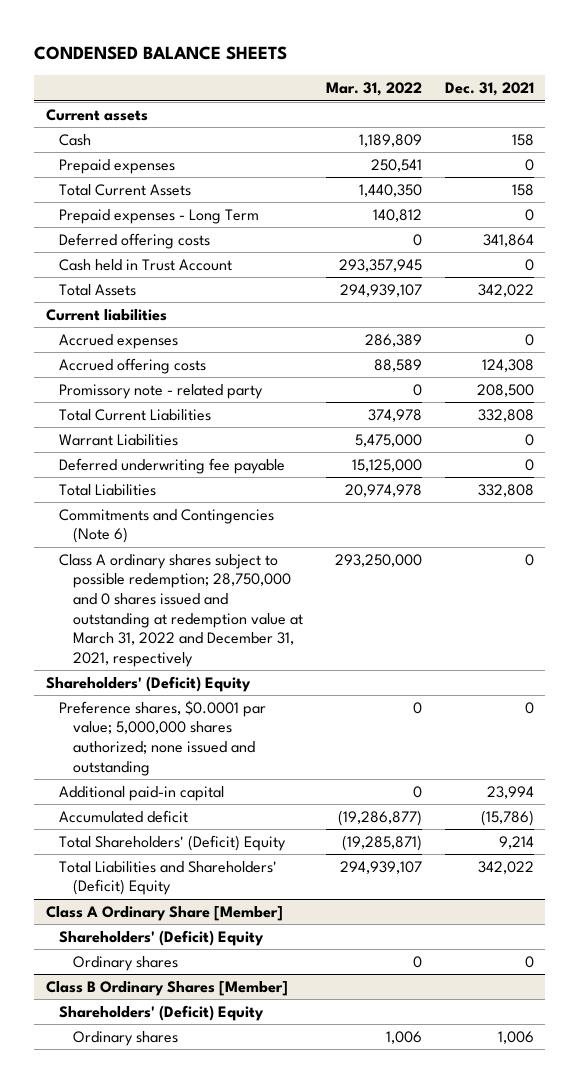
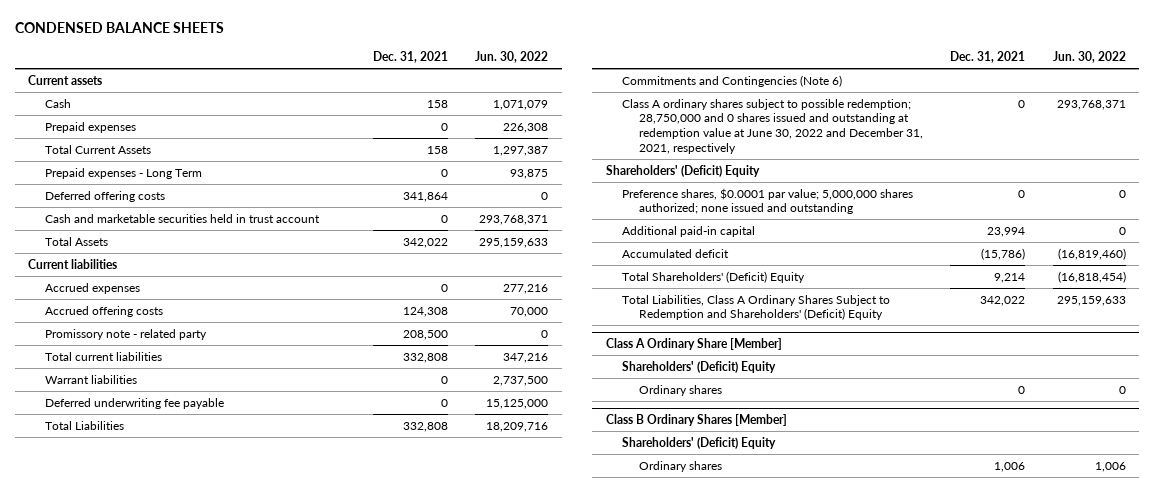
[325,82,422,97] Mar. 31, 2022 -> none
none -> [475,51,549,64] Jun. 30, 2022
[59,258,233,271] Cash held in Trust Account -> [44,213,320,223] Cash and marketable securities held in trust account
[59,408,212,421] Total Current Liabilities -> [44,351,162,361] Total current liabilities
[59,433,179,446] Warrant Liabilities -> [44,374,137,384] Warrant liabilities
[59,553,303,667] Class A ordinary shares subject to possible redemption; 28,750,000 and 0 shares issued and outstanding at redemption value at March 31, 2022 and December 31, 2021, respectively -> [622,98,923,154] Class A ordinary shares subject to possible redemption; 28,750,000 and 0 shares issued and outstanding at redemption value at June 30, 2022 and December 31, 2021, respectively
[59,860,278,896] Total Liabilities and Shareholders' (Deficit) Equity -> [622,294,891,321] Total Liabilities, Class A Ordinary Shares Subject to Redemption and Shareholders' (Deficit) Equity

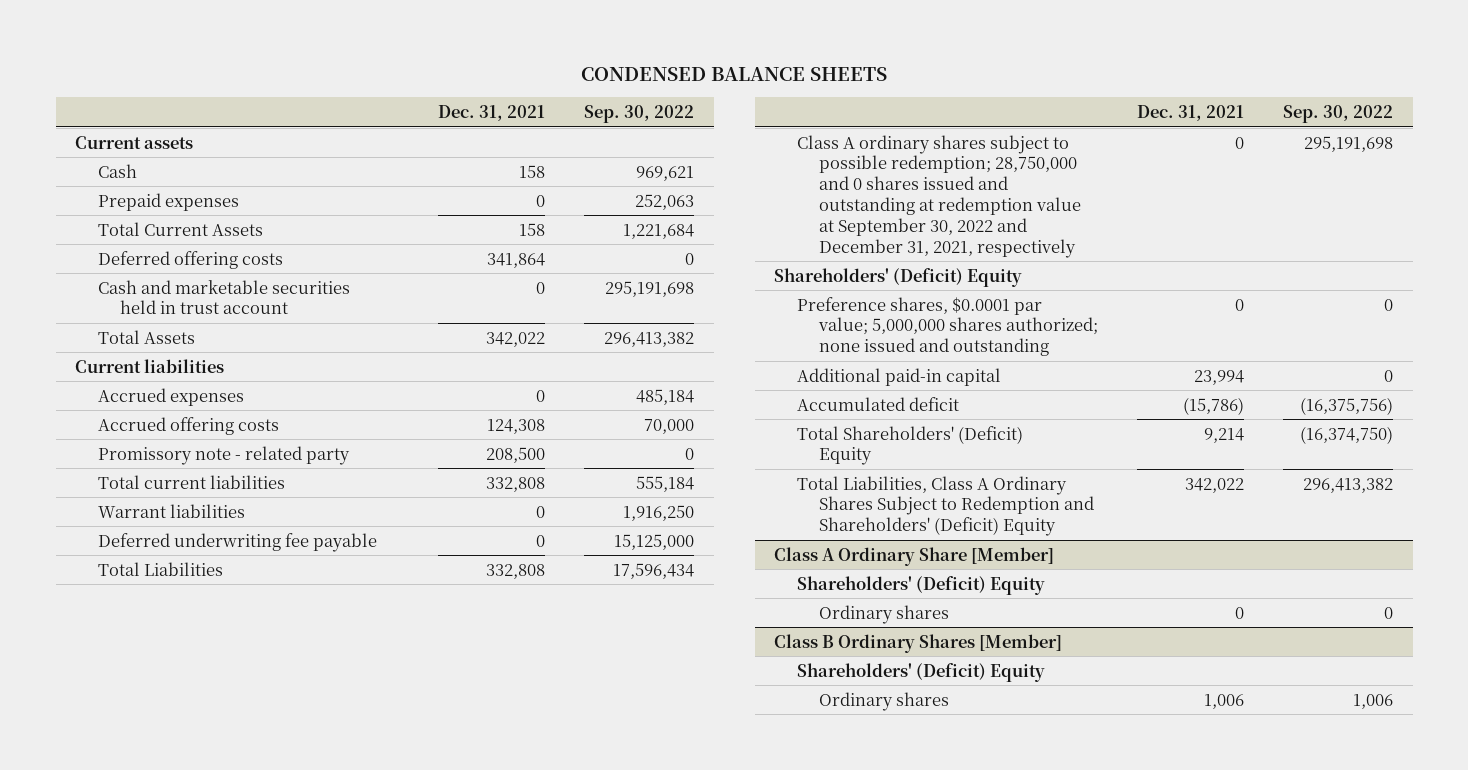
[475,51,549,64] Jun. 30, 2022 -> none
none -> [584,105,695,124] Sep. 30, 2022
[44,167,202,179] Prepaid expenses - Long Term -> none
[622,74,843,87] Commitments and Contingencies (Note 6) -> none
[622,98,923,154] Class A ordinary shares subject to possible redemption; 28,750,000 and 0 shares issued and outstanding at redemption value at June 30, 2022 and December 31, 2021, respectively -> [796,134,1082,258] Class A ordinary shares subject to possible redemption; 28,750,000 and 0 shares issued and outstanding at redemption value at September 30, 2022 and December 31, 2021, respectively

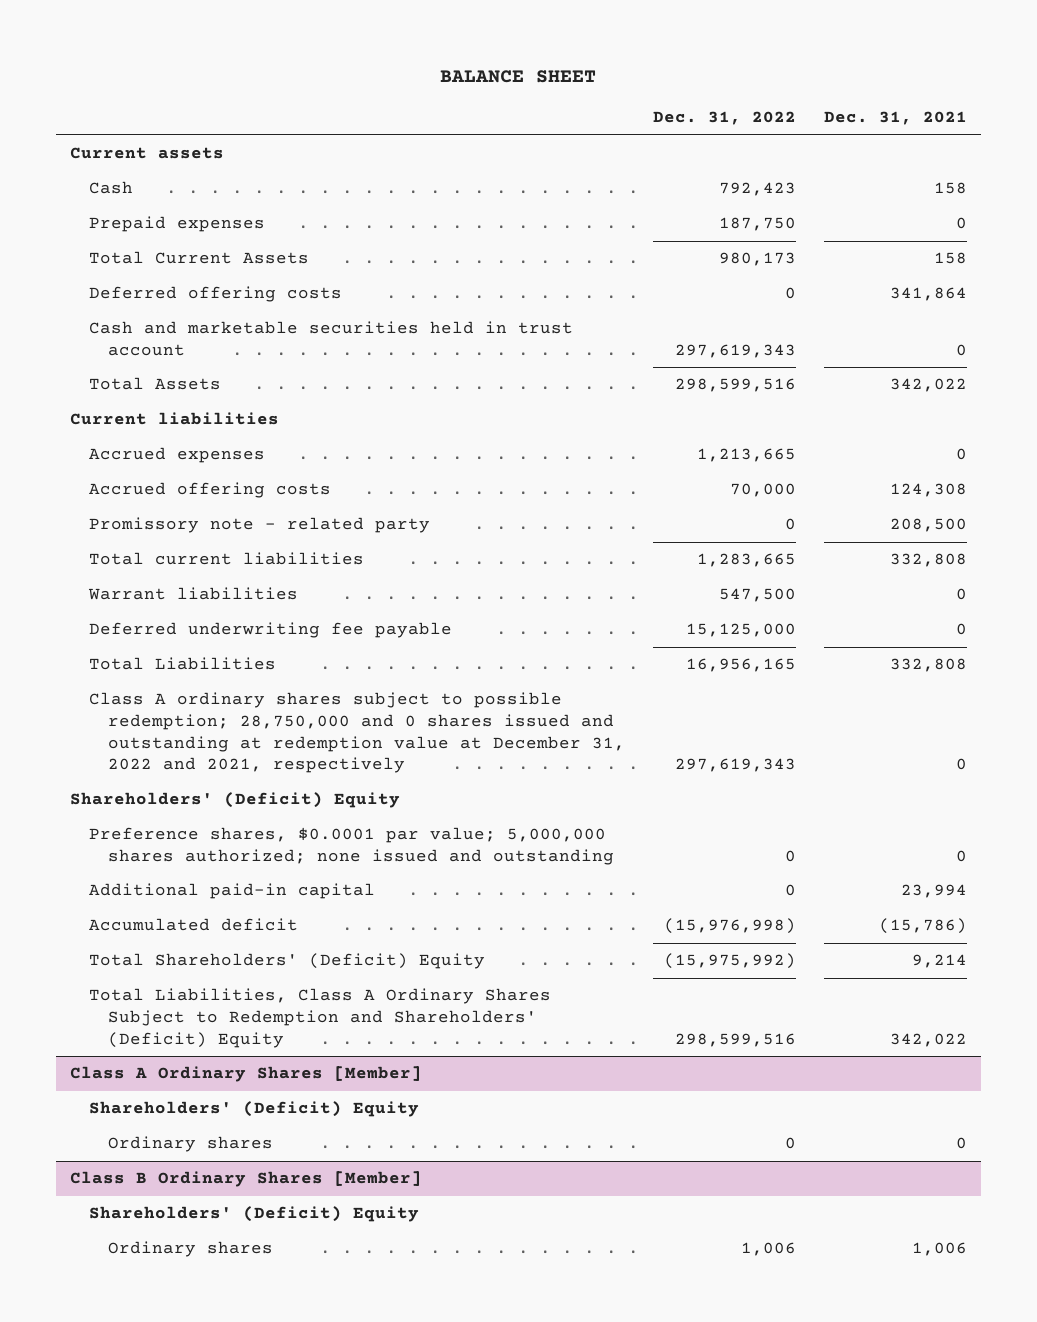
[581,67,888,82] CONDENSED BALANCE SHEETS -> [440,70,597,84] BALANCE SHEET
[584,105,695,124] Sep. 30, 2022 -> none
none -> [652,111,796,126] Dec. 31, 2022
[796,134,1082,258] Class A ordinary shares subject to possible redemption; 28,750,000 and 0 shares issued and outstanding at redemption value at September 30, 2022 and December 31, 2021, respectively -> [88,692,625,774] Class A ordinary shares subject to possible redemption; 28,750,000 and 0 shares issued and outstanding at redemption value at December 31, 2022 and 2021, respectively
[774,546,1055,566] Class A Ordinary Share [Member] -> [69,1066,422,1083] Class A Ordinary Shares [Member]

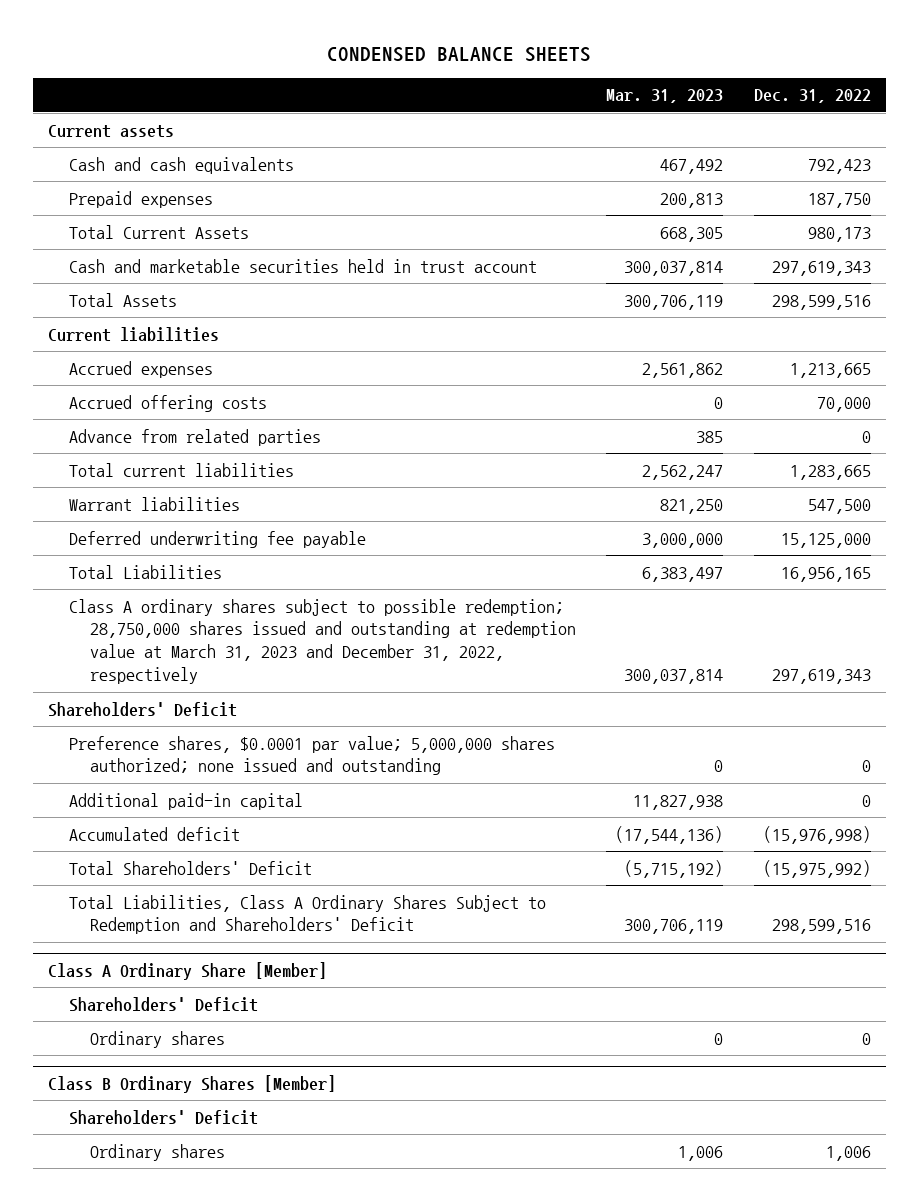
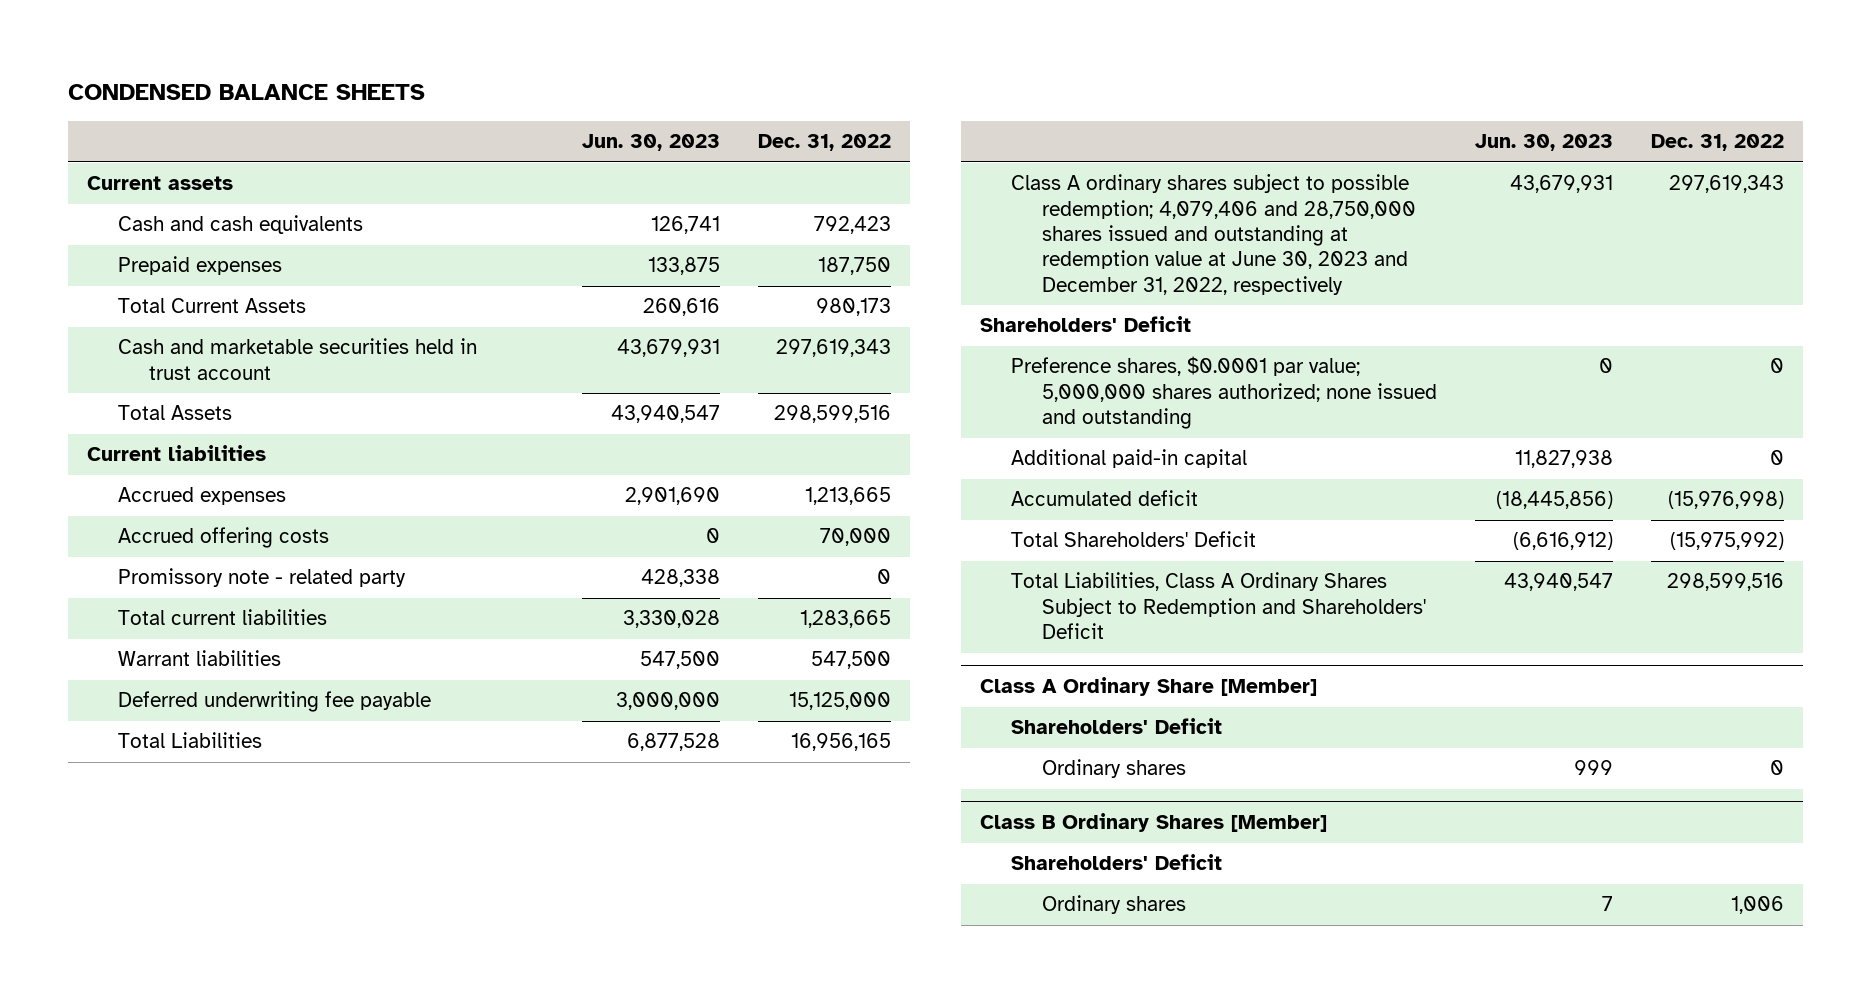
[606,89,724,104] Mar. 31, 2023 -> none
none -> [582,134,721,152] Jun. 30, 2023
[68,428,321,446] Advance from related parties -> none
none -> [118,568,407,588] Promissory note - related party
[68,598,576,685] Class A ordinary shares subject to possible redemption; 28,750,000 shares issued and outstanding at redemption value at March 31, 2023 and December 31, 2022, respectively -> [1011,174,1417,295] Class A ordinary shares subject to possible redemption; 4,079,406 and 28,750,000 shares issued and outstanding at redemption value at June 30, 2023 and December 31, 2022, respectively

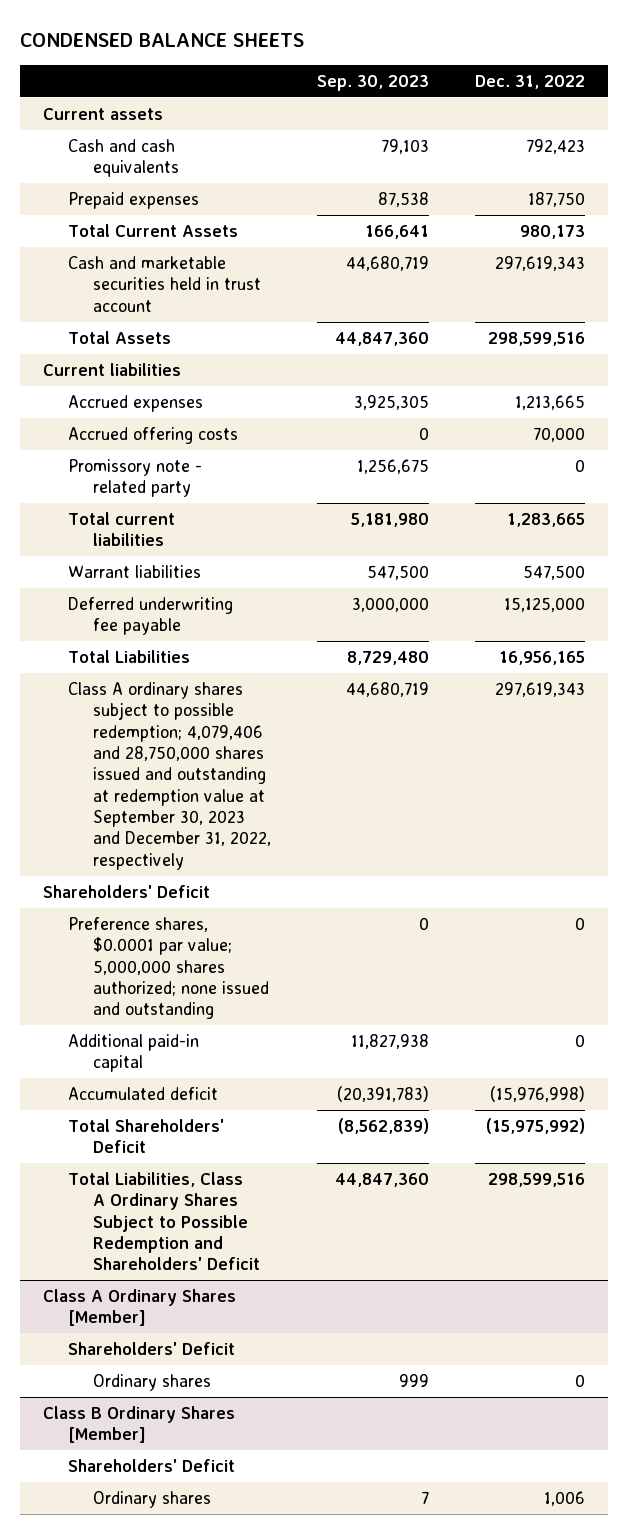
[582,134,721,152] Jun. 30, 2023 -> none
none -> [317,74,430,91] Sep. 30, 2023
[1011,174,1417,295] Class A ordinary shares subject to possible redemption; 4,079,406 and 28,750,000 shares issued and outstanding at redemption value at June 30, 2023 and December 31, 2022, respectively -> [68,681,272,870] Class A ordinary shares subject to possible redemption; 4,079,406 and 28,750,000 shares issued and outstanding at redemption value at September 30, 2023 and December 31, 2022, respectively
[1011,572,1427,640] Total Liabilities, Class A Ordinary Shares Subject to Redemption and Shareholders' Deficit -> [68,1171,261,1271] Total Liabilities, Class A Ordinary Shares Subject to Possible Redemption and Shareholders' Deficit
[980,677,1318,697] Class A Ordinary Share [Member] -> [42,1288,236,1327] Class A Ordinary Shares [Member]

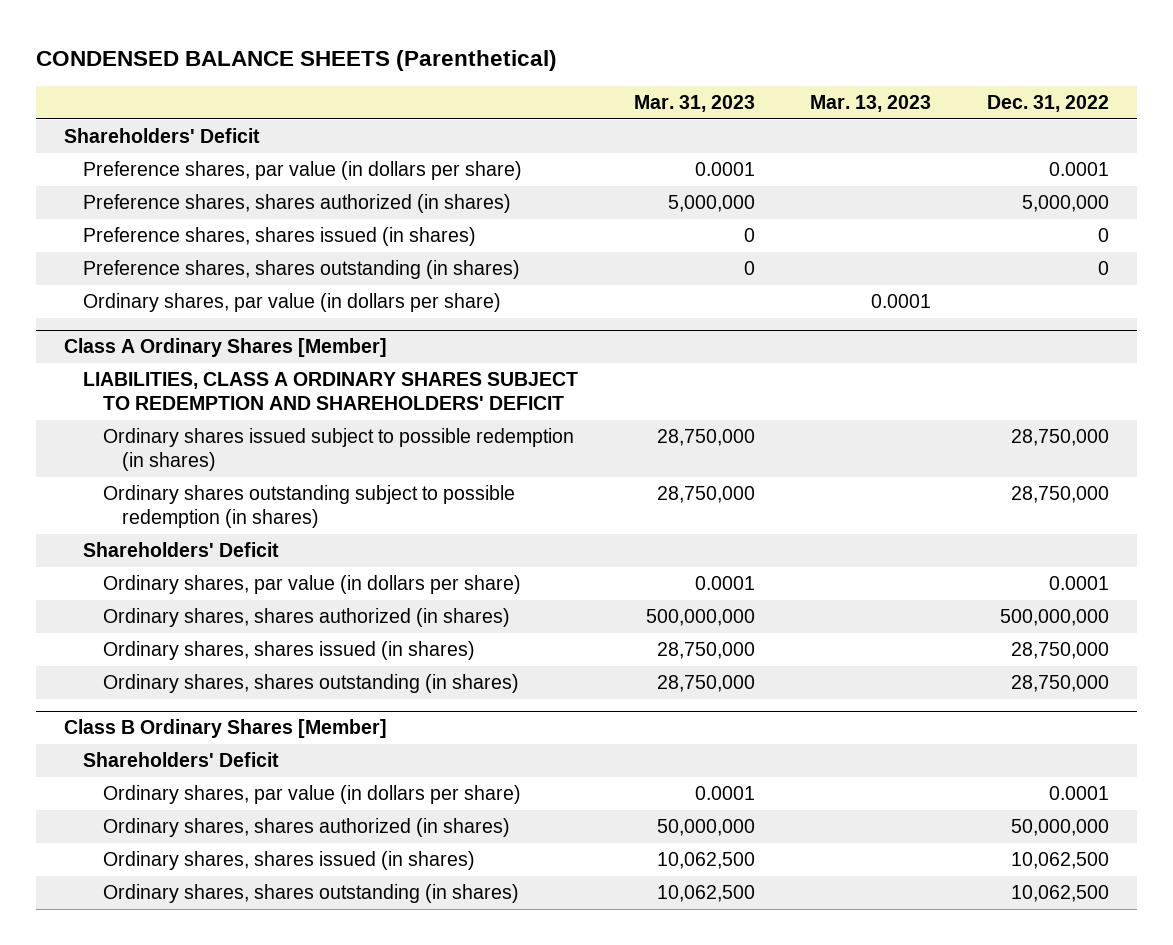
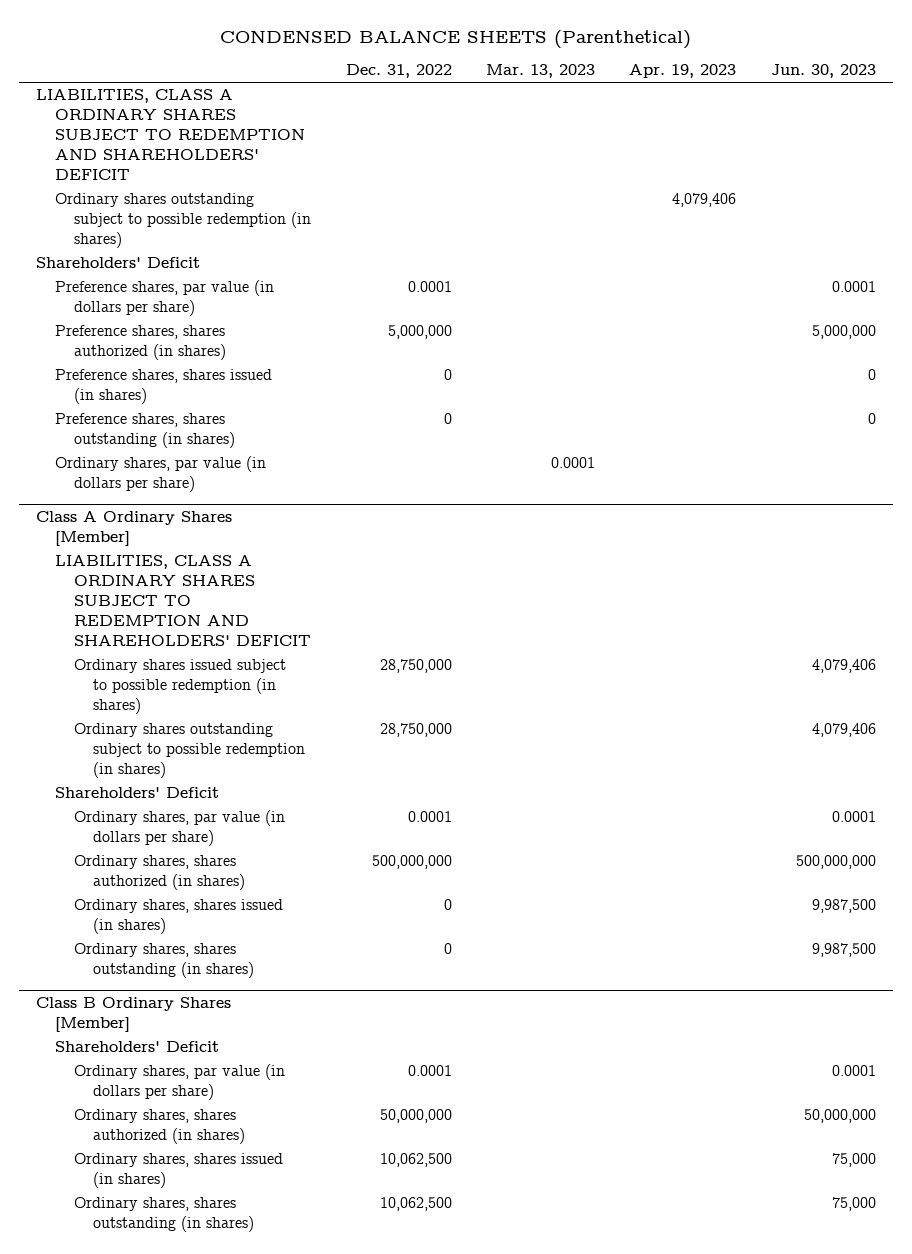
[633,95,755,113] Mar. 31, 2023 -> none
none -> [629,64,737,79] Apr. 19, 2023
none -> [770,64,876,79] Jun. 30, 2023
none -> [36,89,306,180] LIABILITIES, CLASS A ORDINARY SHARES SUBJECT TO REDEMPTION AND SHAREHOLDERS' DEFICIT
none -> [55,193,312,249] Ordinary shares outstanding subject to possible redemption (in shares)
[1010,642,1109,660] 28,750,000 -> [443,899,452,911] 0
[1010,675,1109,693] 28,750,000 -> [443,943,452,955] 0

